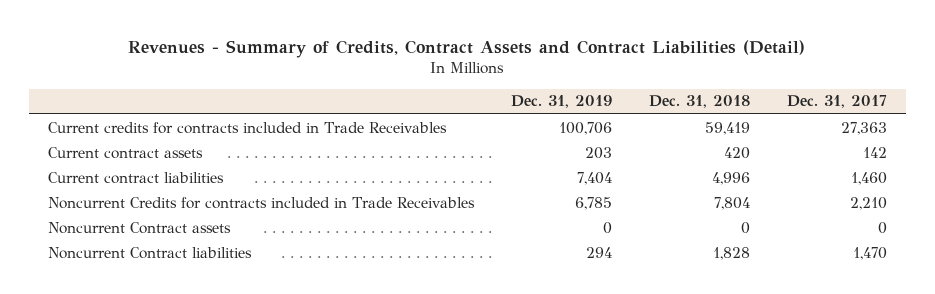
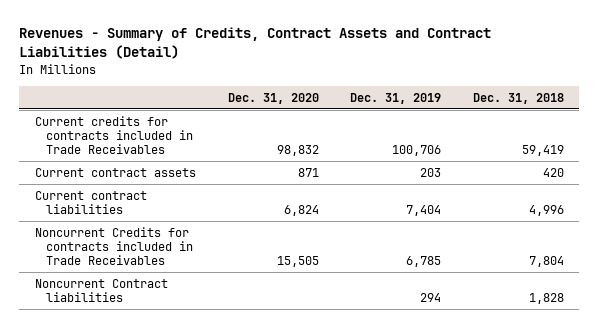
[786,95,887,109] Dec. 31, 2017 -> none
none -> [227,92,319,104] Dec. 31, 2020
[47,221,231,234] Noncurrent Contract assets -> none

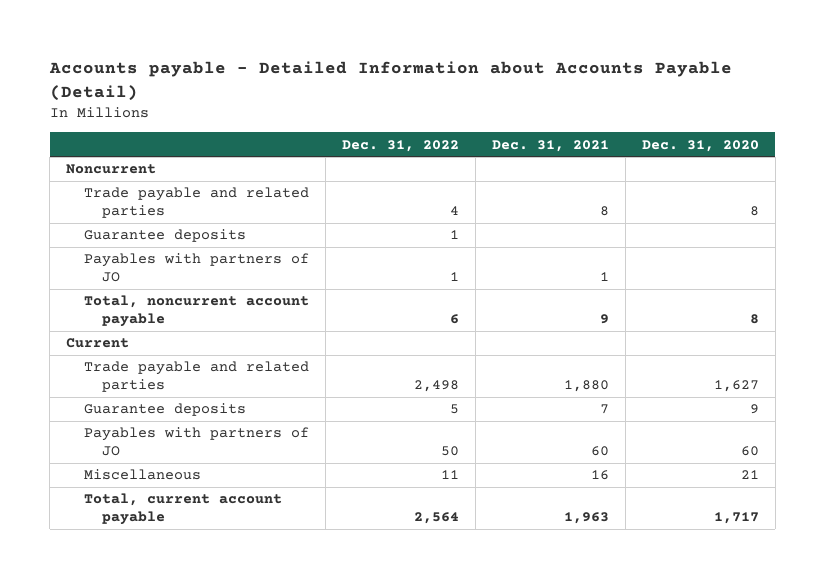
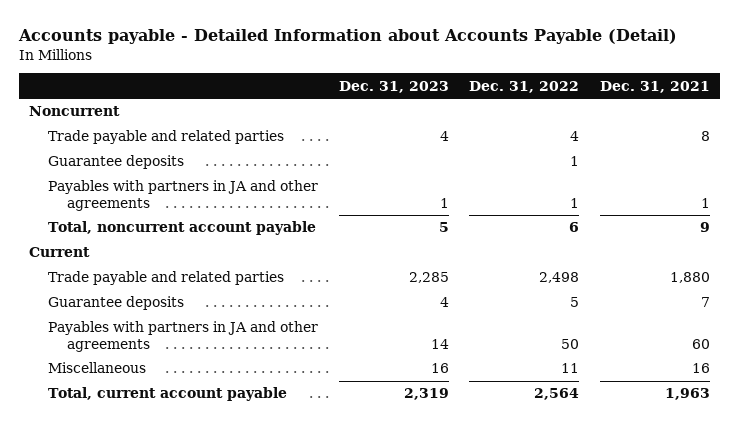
[641,139,759,152] Dec. 31, 2020 -> none
none -> [338,80,449,93] Dec. 31, 2023
[84,253,310,282] Payables with partners of JO -> [48,180,319,211] Payables with partners in JA and other agreements
[84,427,310,456] Payables with partners of JO -> [48,321,319,352] Payables with partners in JA and other agreements

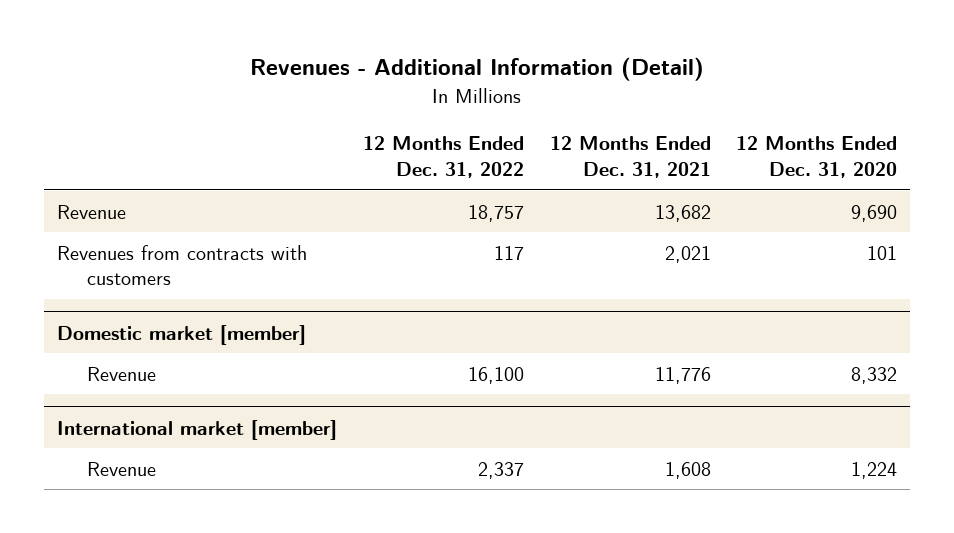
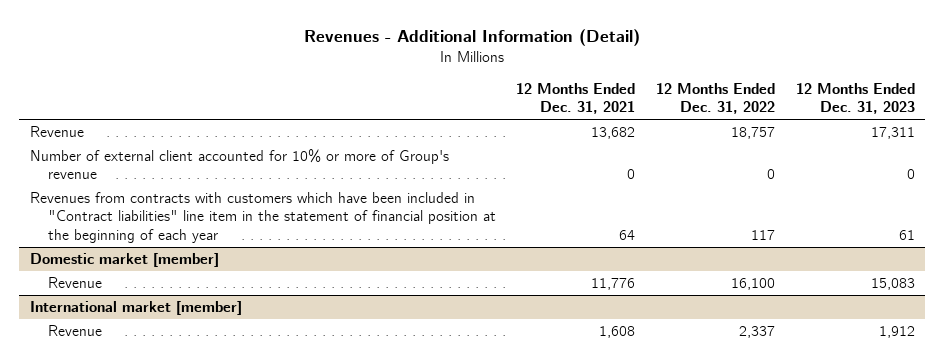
[736,136,898,179] 12 Months Ended Dec. 31, 2020 -> none
none -> [795,83,915,115] 12 Months Ended Dec. 31, 2023
[56,244,307,286] Revenues from contracts with customers -> none
none -> [29,148,449,180] Number of external client accounted for 10% or more of Group's revenue
none -> [29,191,496,243] Revenues from contracts with customers which have been included in "Contract liabilities" line item in the statement of financial position at the beginning of each year

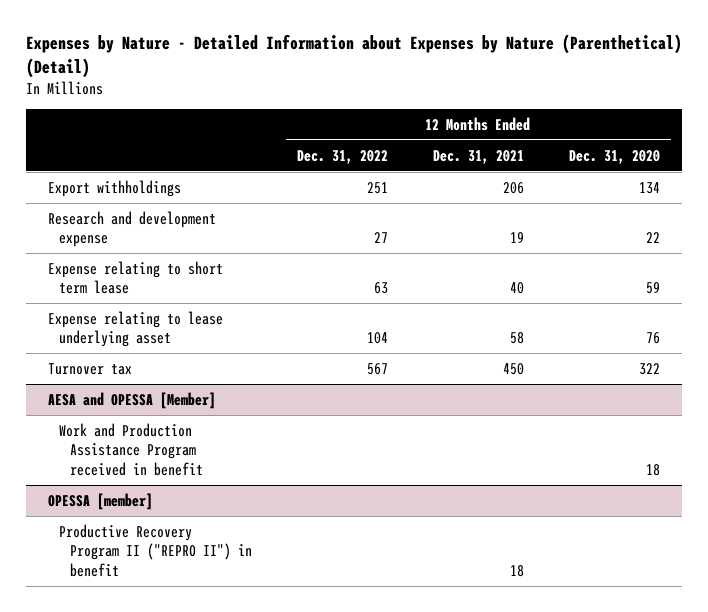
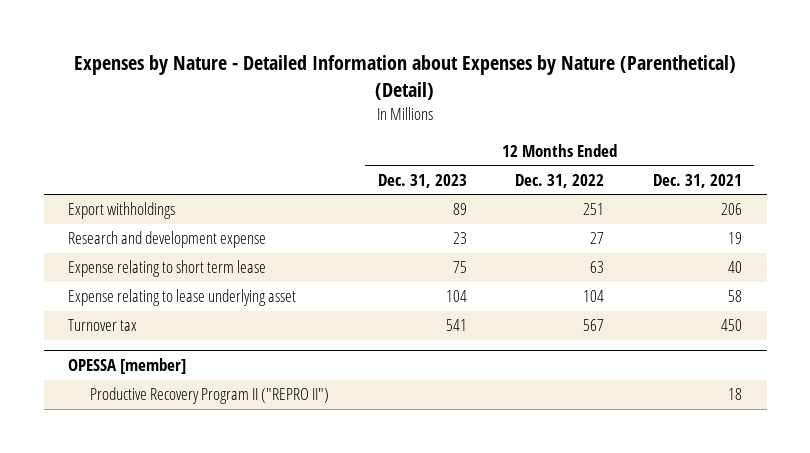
[568,149,660,164] Dec. 31, 2020 -> none
none -> [377,174,467,189] Dec. 31, 2023
[47,391,216,409] AESA and OPESSA [Member] -> none
[58,422,203,476] Work and Production Assistance Program received in benefit -> none
[58,523,252,577] Productive Recovery Program II ("REPRO II") in benefit -> [89,387,329,405] Productive Recovery Program II ("REPRO II")

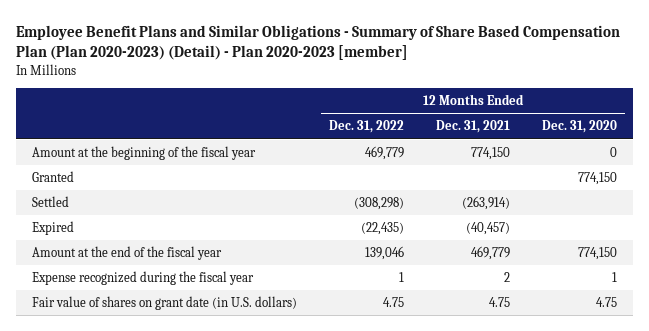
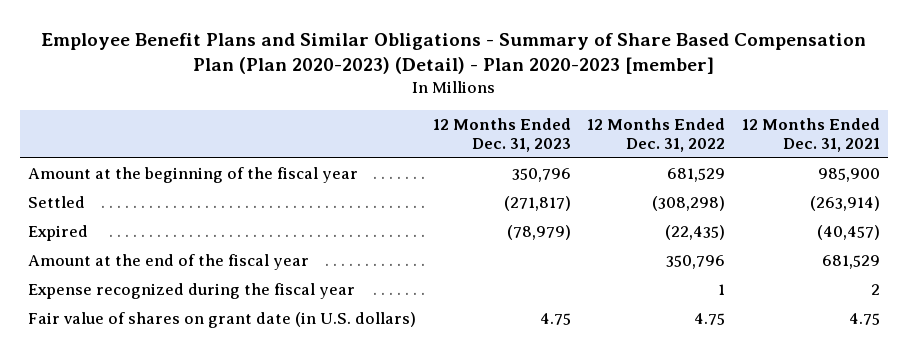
[541,120,617,134] Dec. 31, 2020 -> none
none -> [432,117,571,153] 12 Months Ended Dec. 31, 2023
[31,171,74,183] Granted -> none
[364,146,404,161] 469,779 -> [667,168,726,183] 681,529
[470,147,510,161] 774,150 -> [817,168,880,183] 985,900
[364,246,404,261] 139,046 -> [666,255,726,270] 350,796
[470,246,510,261] 469,779 -> [821,255,880,270] 681,529

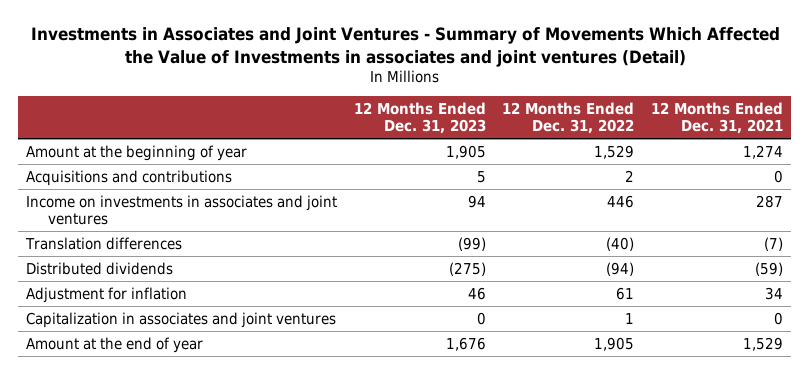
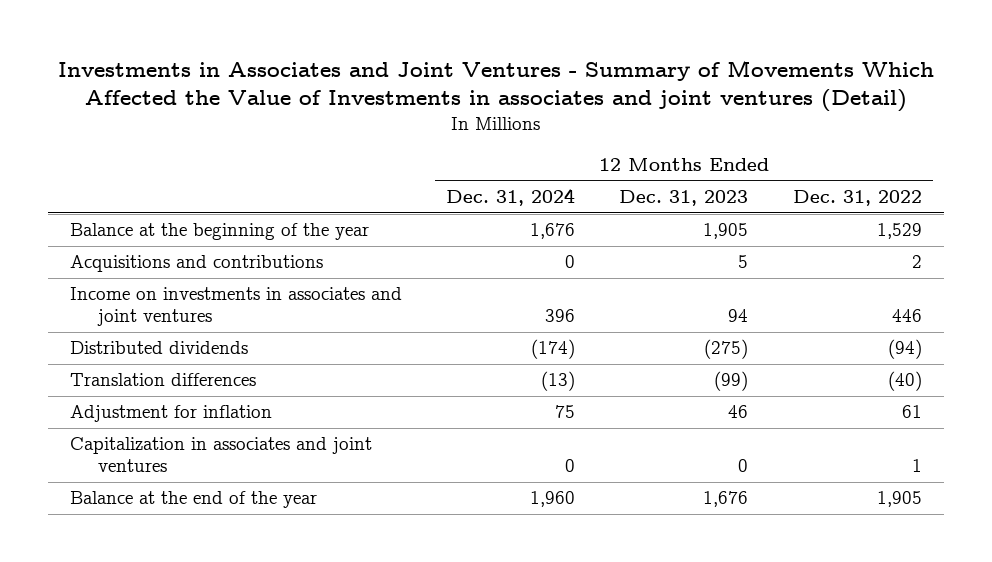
[650,101,783,135] 12 Months Ended Dec. 31, 2021 -> none
none -> [446,188,576,207] Dec. 31, 2024
[26,144,248,161] Amount at the beginning of year -> [69,223,369,241] Balance at the beginning of the year
[25,236,183,250] Translation differences -> [69,373,256,387] Translation differences
[26,336,204,353] Amount at the end of year -> [69,491,317,509] Balance at the end of the year

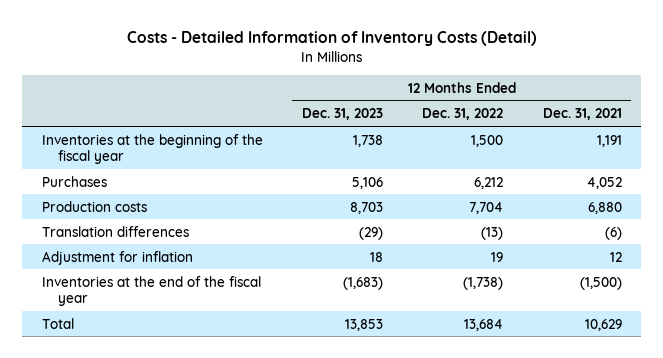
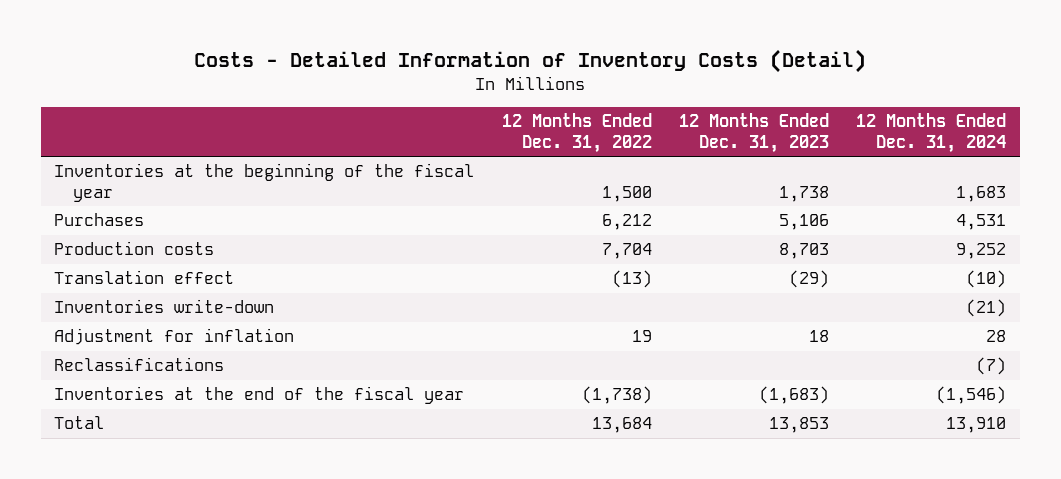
[542,108,622,121] Dec. 31, 2021 -> none
none -> [856,113,1007,153] 12 Months Ended Dec. 31, 2024
[41,225,189,237] Translation differences -> [54,270,235,285] Translation effect
none -> [54,299,275,314] Inventories write-down
none -> [54,357,225,372] Reclassifications

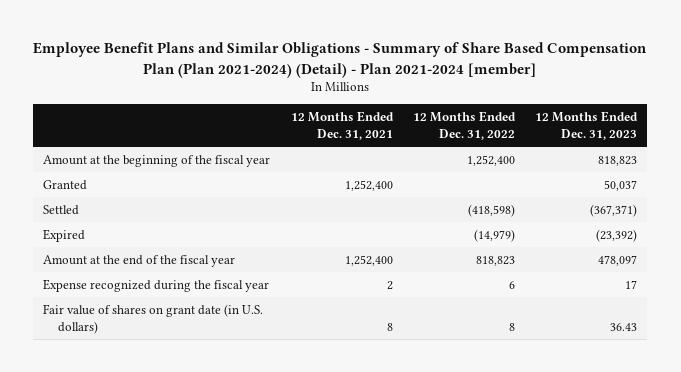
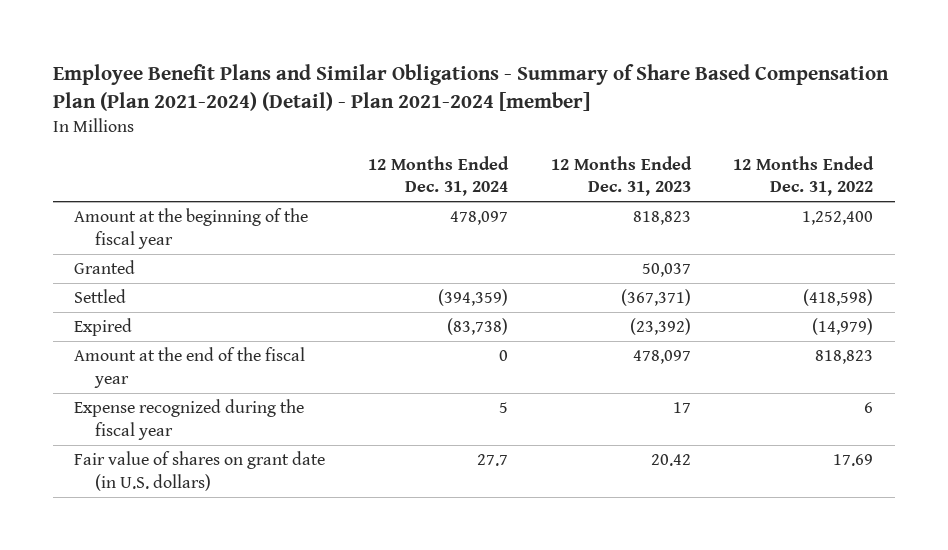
[290,111,394,140] 12 Months Ended Dec. 31, 2021 -> none
none -> [367,155,509,197] 12 Months Ended Dec. 31, 2024
[508,322,515,331] 8 -> [833,454,874,467] 17.69
[610,322,638,331] 36.43 -> [650,454,691,467] 20.42

